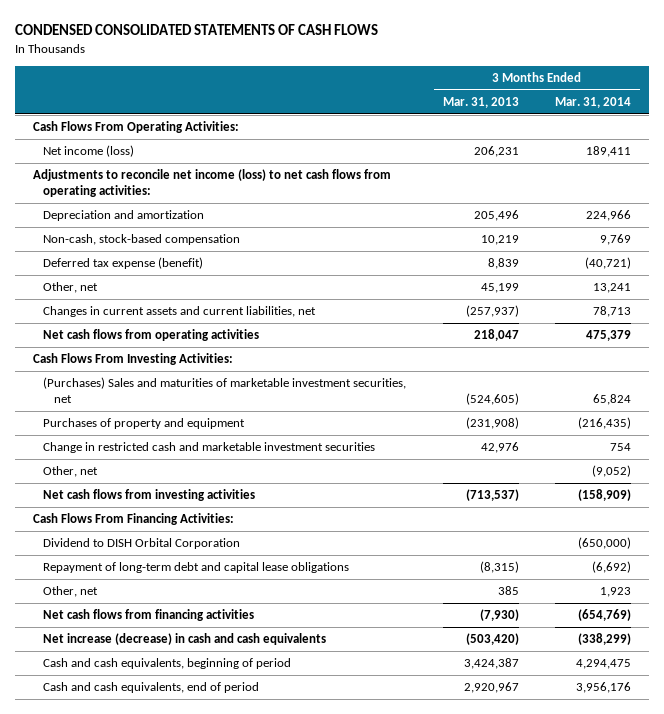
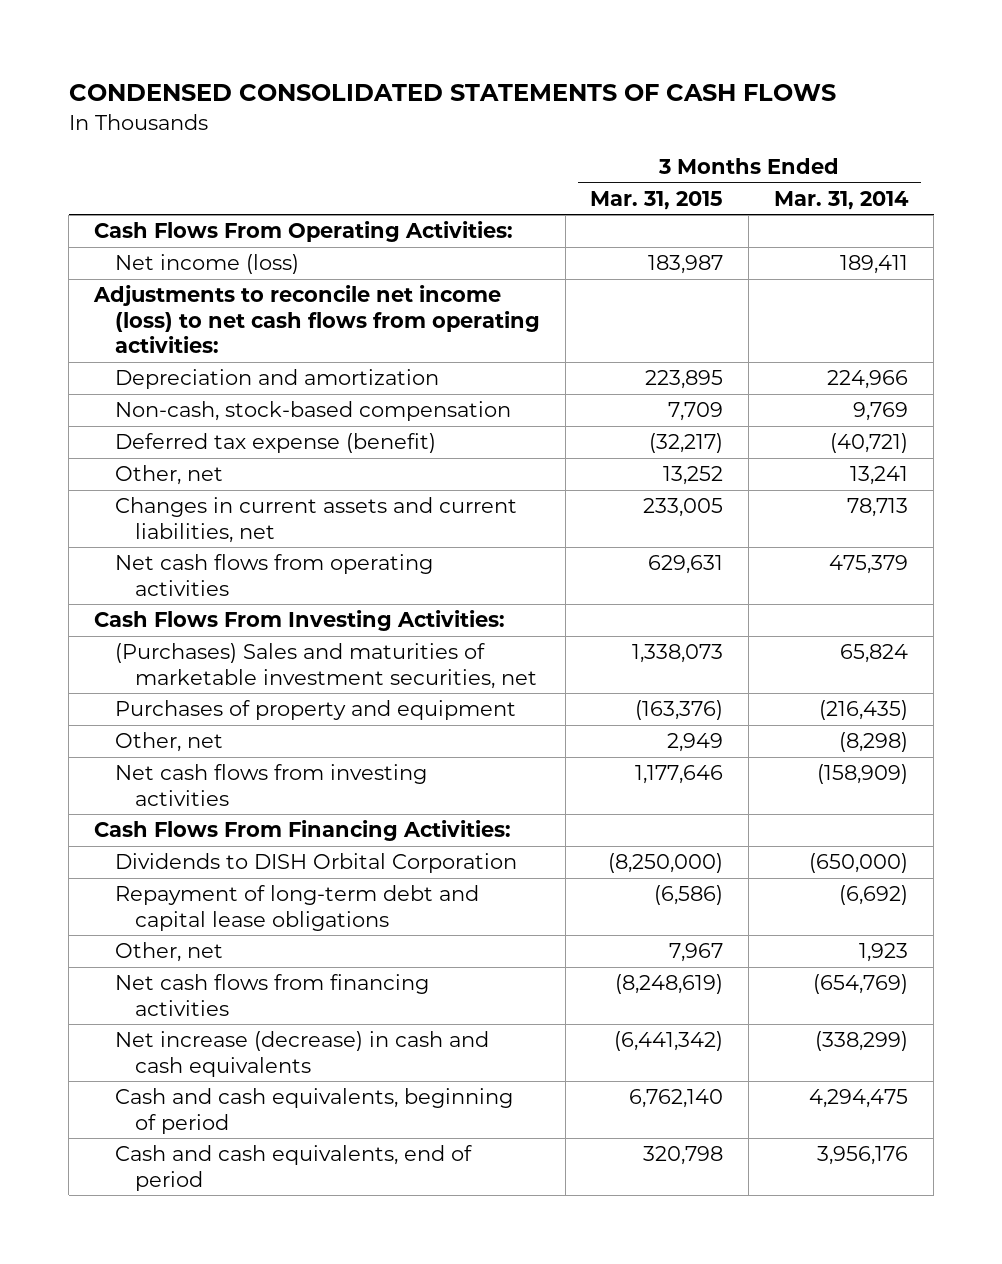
[442,97,519,109] Mar. 31, 2013 -> none
none -> [590,190,724,210] Mar. 31, 2015
[43,442,376,454] Change in restricted cash and marketable investment securities -> none
[591,465,631,478] (9,052) -> [839,732,909,753] (8,298)
[43,538,241,550] Dividend to DISH Orbital Corporation -> [114,853,517,874] Dividends to DISH Orbital Corporation

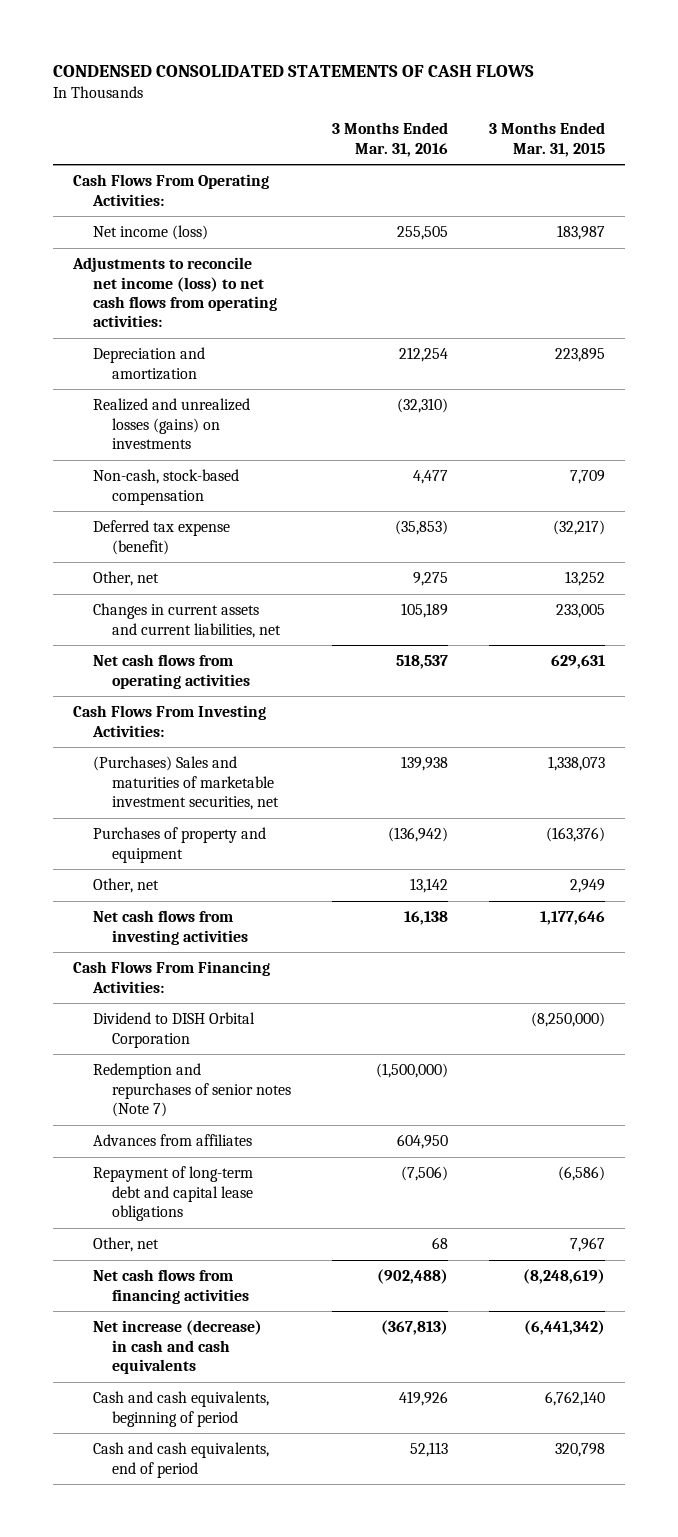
[774,190,910,210] Mar. 31, 2014 -> none
none -> [332,122,449,157] 3 Months Ended Mar. 31, 2016
none -> [92,398,250,449] Realized and unrealized losses (gains) on investments
[114,853,517,874] Dividends to DISH Orbital Corporation -> [92,1012,255,1048] Dividend to DISH Orbital Corporation
none -> [92,1063,292,1117] Redemption and repurchases of senior notes (Note 7)
none -> [92,1134,252,1147] Advances from affiliates

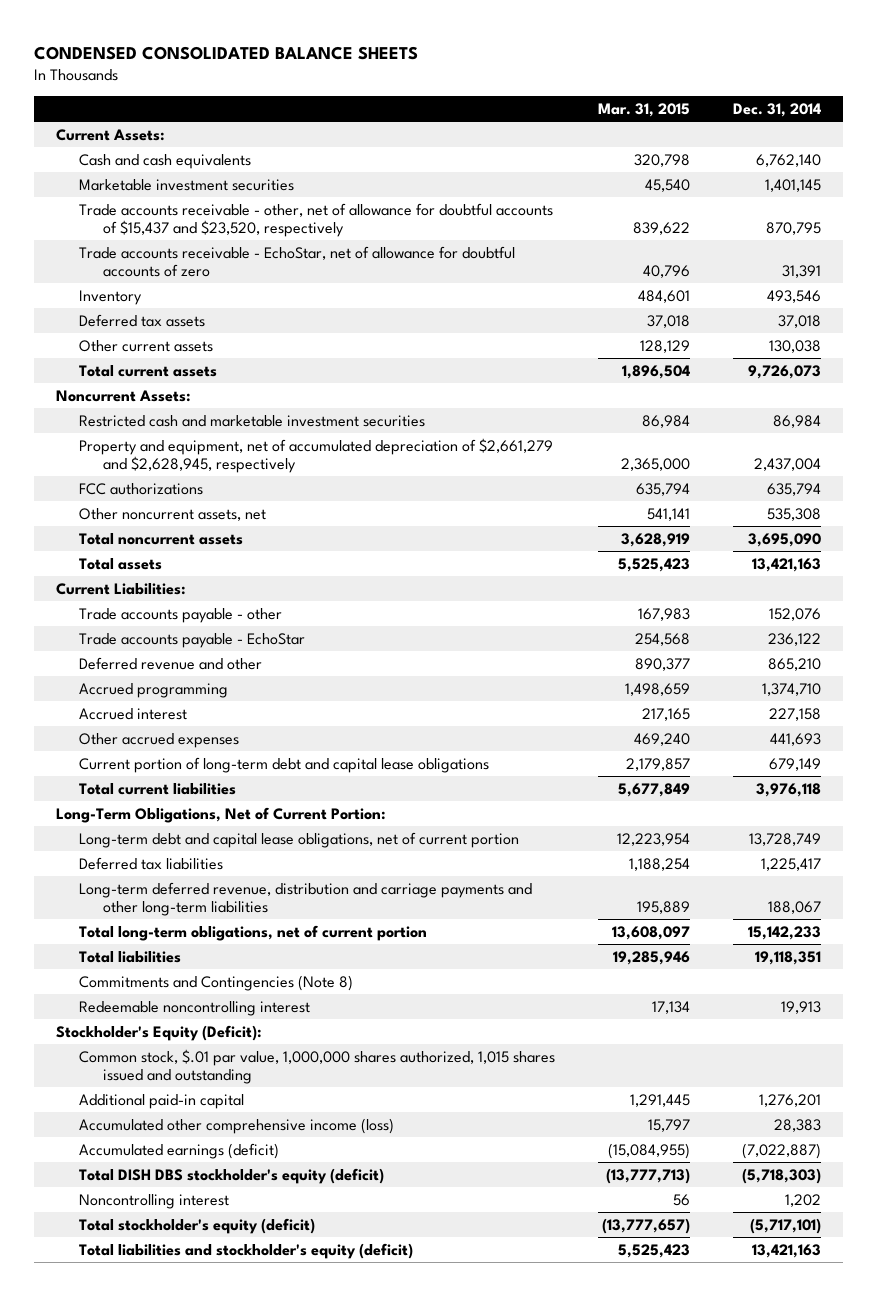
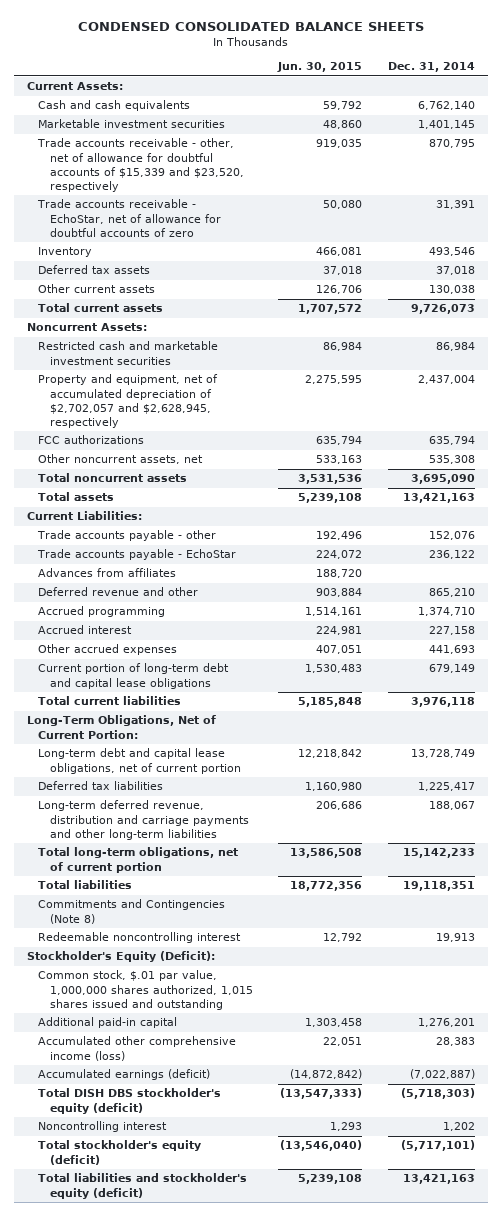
[598,102,691,117] Mar. 31, 2015 -> none
none -> [277,62,363,73] Jun. 30, 2015
[79,202,554,238] Trade accounts receivable - other, net of allowance for doubtful accounts of $15,437 and $23,520, respectively -> [37,138,245,193] Trade accounts receivable - other, net of allowance for doubtful accounts of $15,339 and $23,520, respectively
[79,437,554,474] Property and equipment, net of accumulated depreciation of $2,661,279 and $2,628,945, respectively -> [38,374,219,429] Property and equipment, net of accumulated depreciation of $2,702,057 and $2,628,945, respectively
none -> [38,568,177,578] Advances from affiliates

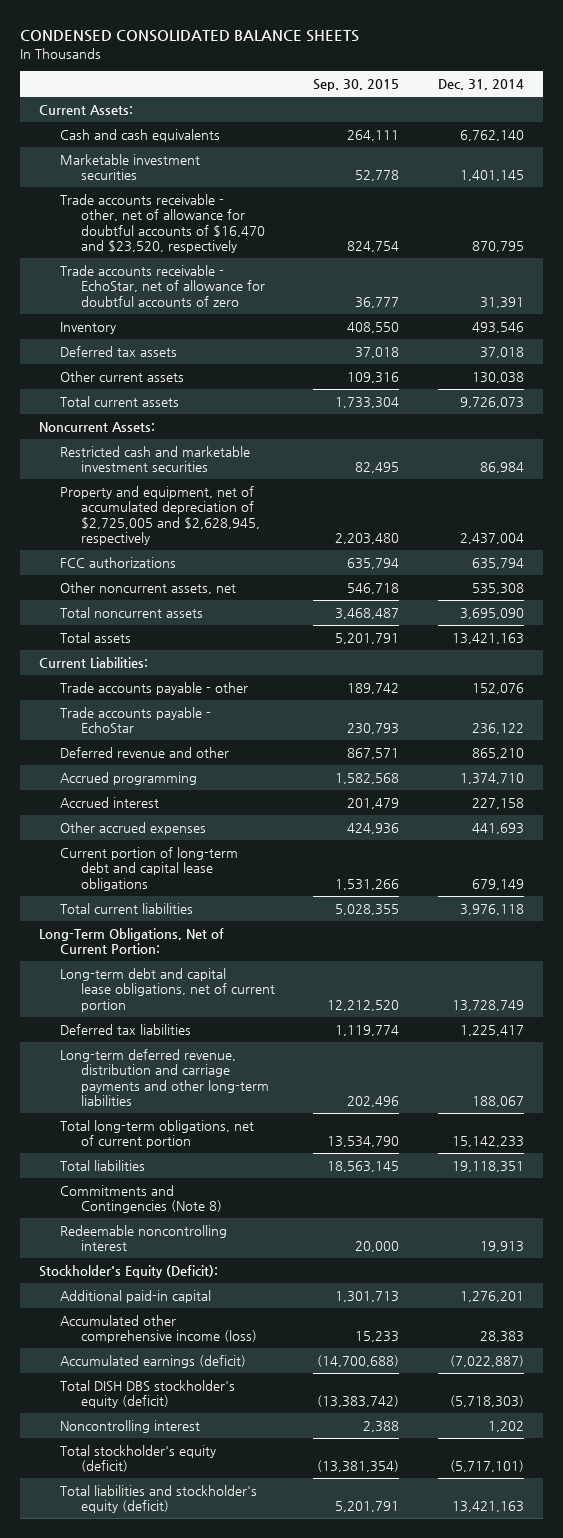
[277,62,363,73] Jun. 30, 2015 -> none
none -> [313,79,400,92] Sep. 30, 2015
[37,138,245,193] Trade accounts receivable - other, net of allowance for doubtful accounts of $15,339 and $23,520, respectively -> [60,194,265,254] Trade accounts receivable - other, net of allowance for doubtful accounts of $16,470 and $23,520, respectively
[38,374,219,429] Property and equipment, net of accumulated depreciation of $2,702,057 and $2,628,945, respectively -> [60,486,260,546] Property and equipment, net of accumulated depreciation of $2,725,005 and $2,628,945, respectively
[38,568,177,578] Advances from affiliates -> none
[38,970,254,1010] Common stock, $.01 par value, 1,000,000 shares authorized, 1,015 shares issued and outstanding -> none

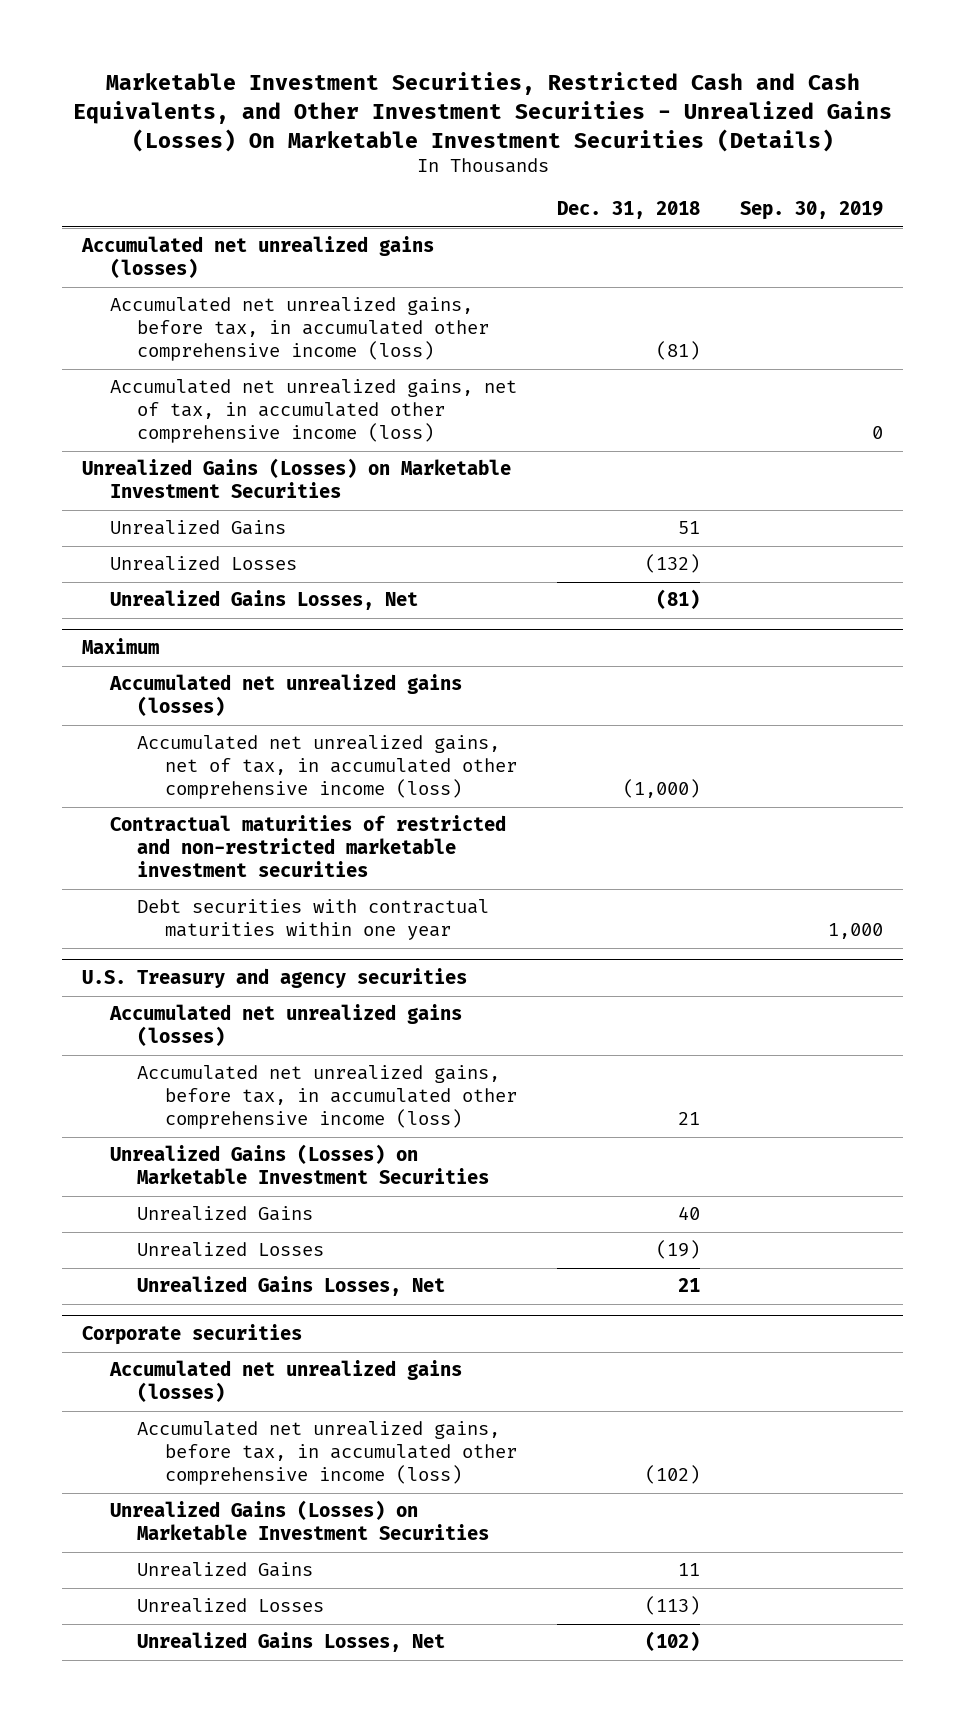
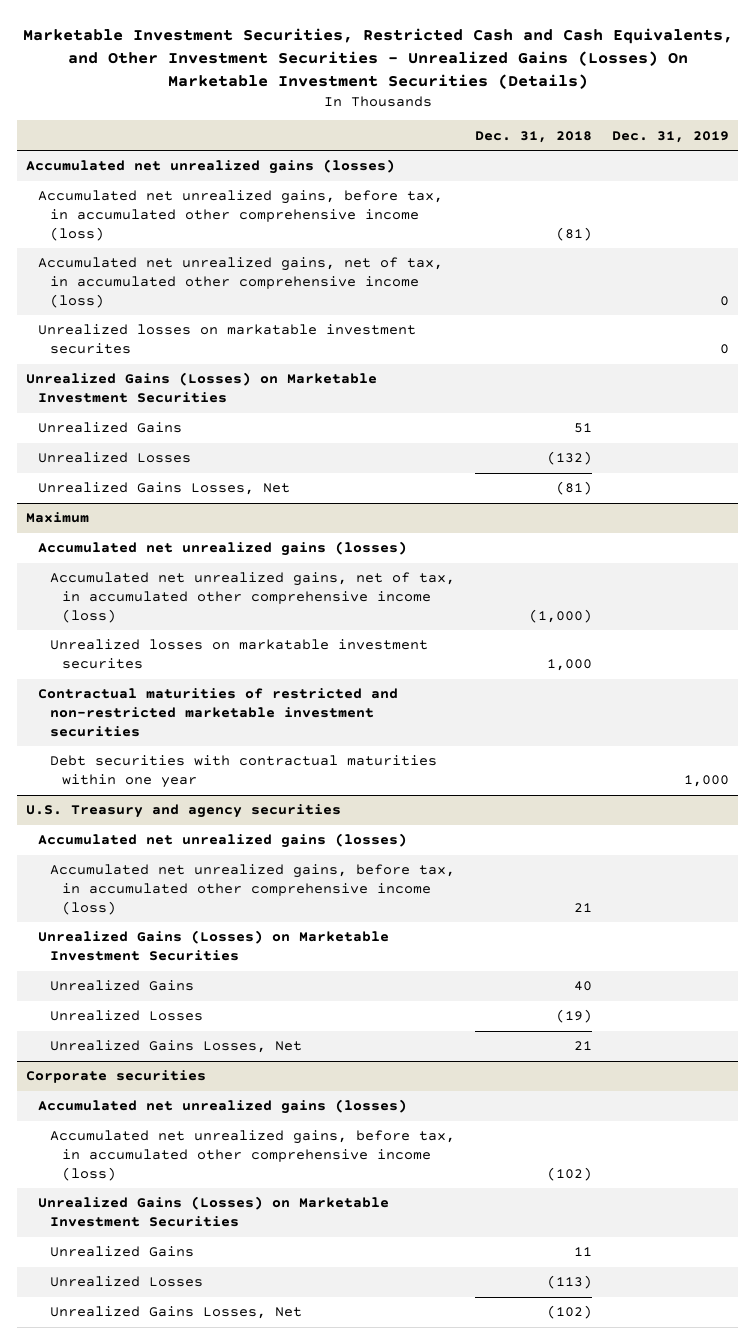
[740,201,884,221] Sep. 30, 2019 -> none
none -> [611,130,729,143] Dec. 31, 2019
none -> [38,324,417,355] Unrealized losses on markatable investment securites
none -> [50,639,429,670] Unrealized losses on markatable investment securites

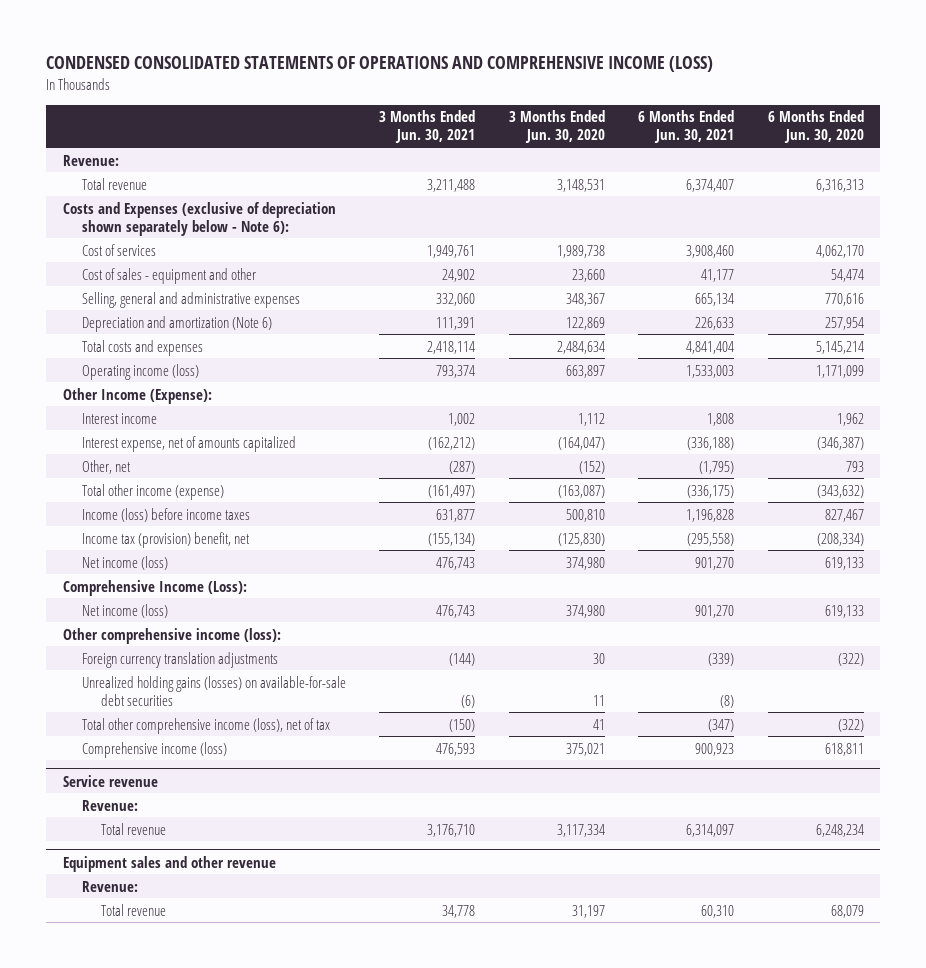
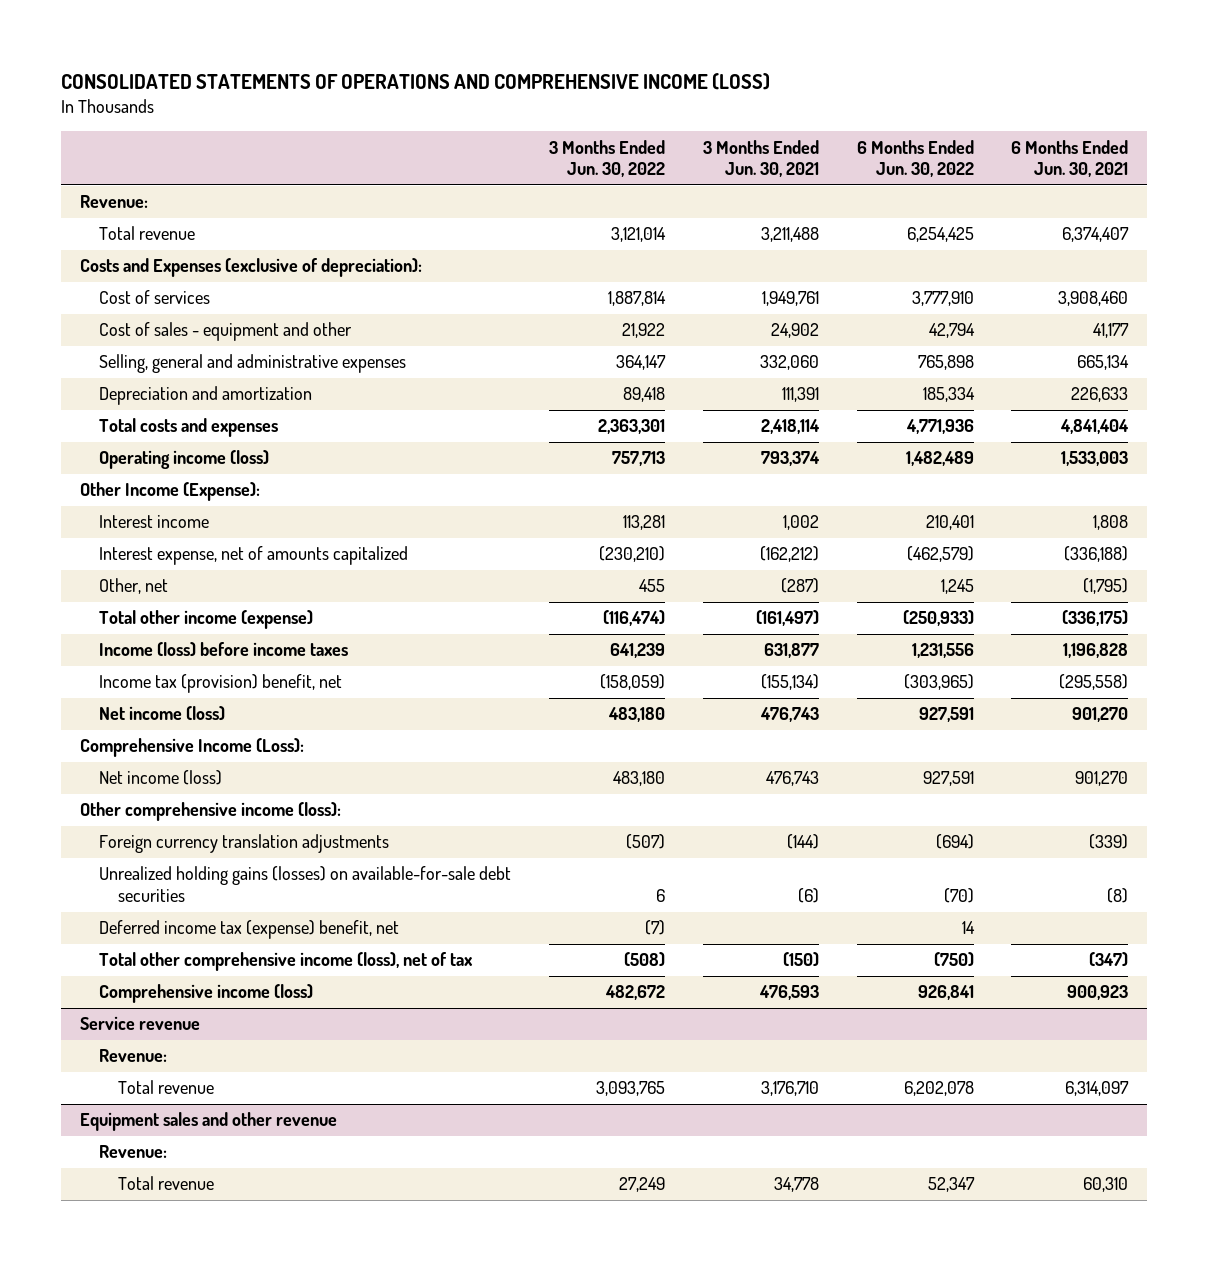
[45,56,713,73] CONDENSED CONSOLIDATED STATEMENTS OF OPERATIONS AND COMPREHENSIVE INCOME (LOSS) -> [60,72,770,90] CONSOLIDATED STATEMENTS OF OPERATIONS AND COMPREHENSIVE INCOME (LOSS)
[508,110,605,144] 3 Months Ended Jun. 30, 2020 -> none
[767,110,864,144] 6 Months Ended Jun. 30, 2020 -> none
none -> [548,139,665,178] 3 Months Ended Jun. 30, 2022
none -> [856,139,974,178] 6 Months Ended Jun. 30, 2022
[62,201,336,236] Costs and Expenses (exclusive of depreciation shown separately below - Note 6): -> [79,258,422,278] Costs and Expenses (exclusive of depreciation):
[81,315,272,332] Depreciation and amortization (Note 6) -> [98,386,312,406] Depreciation and amortization
none -> [98,920,399,940] Deferred income tax (expense) benefit, net

